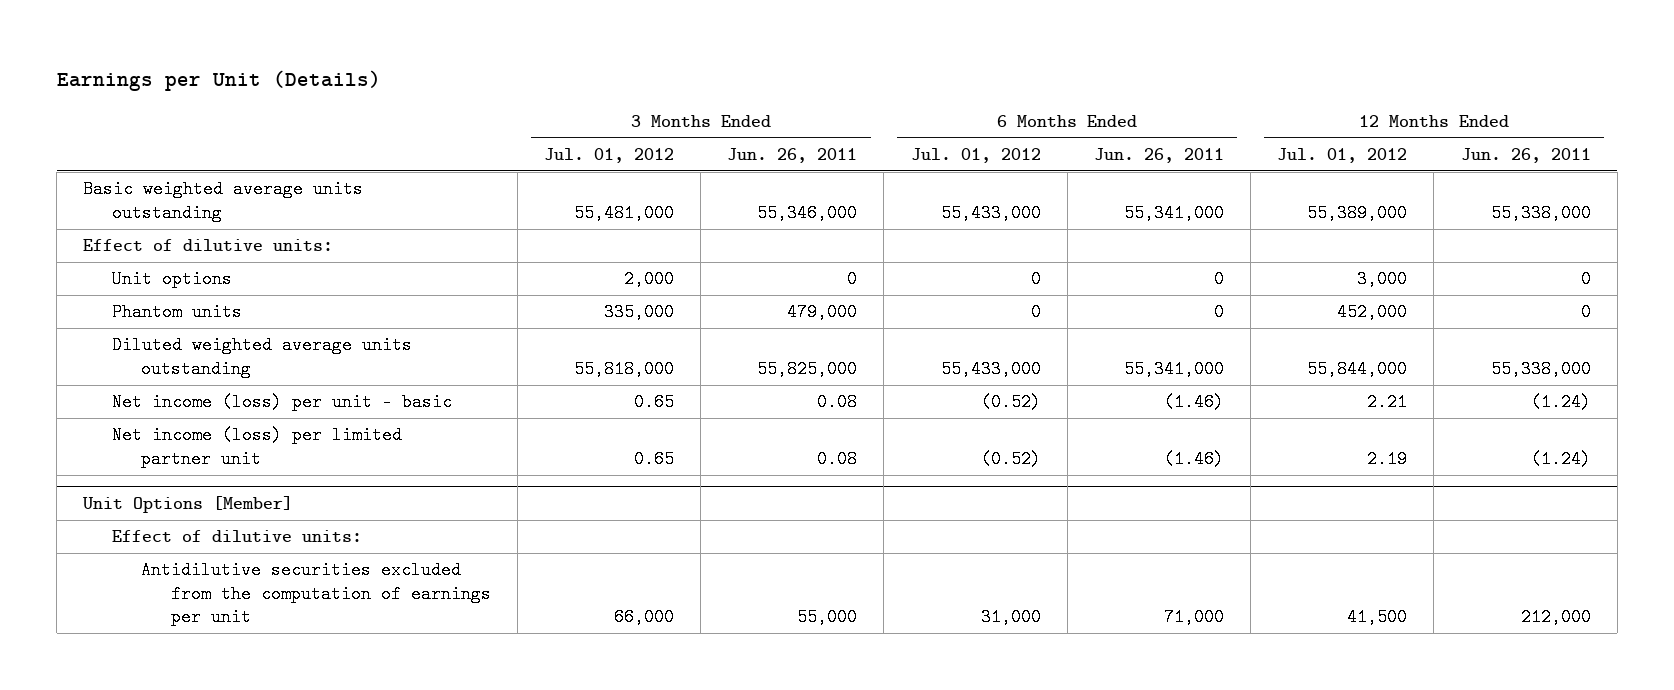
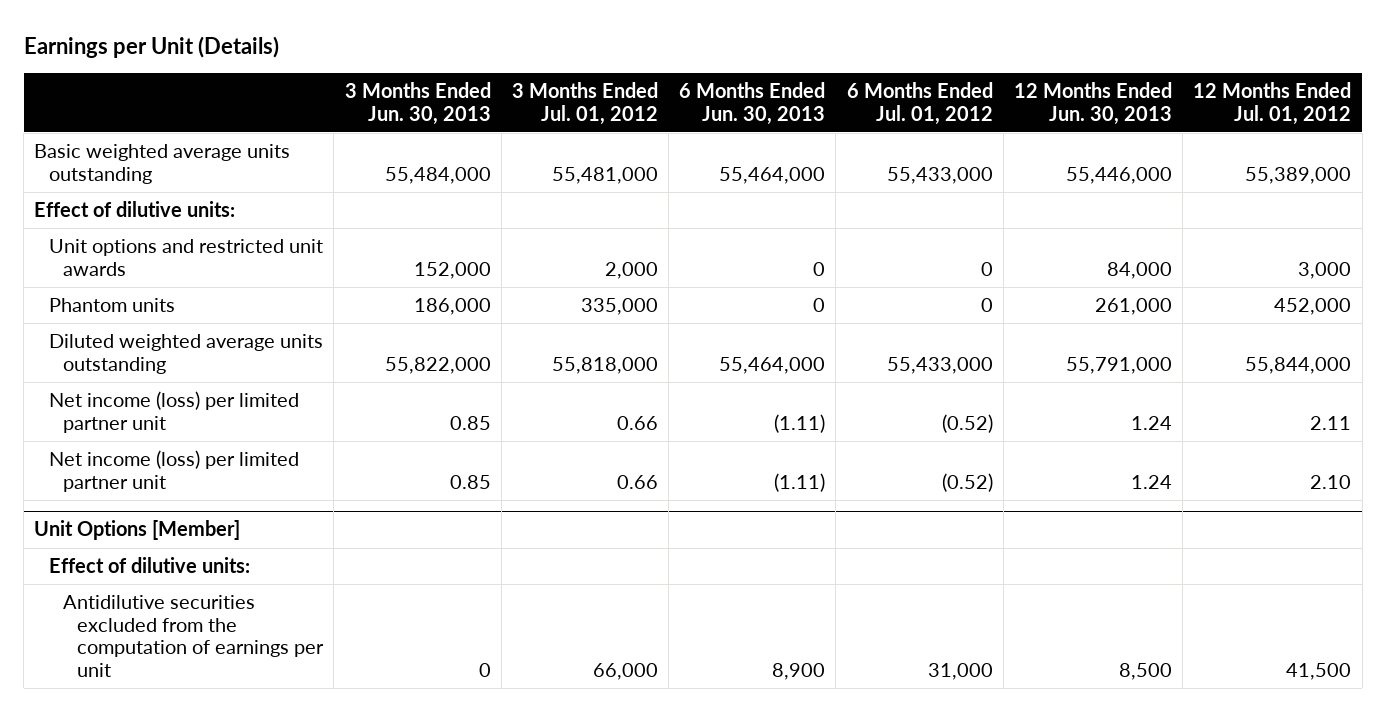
[727,147,858,163] Jun. 26, 2011 -> none
[1093,147,1224,163] Jun. 26, 2011 -> none
[1460,147,1591,163] Jun. 26, 2011 -> none
none -> [344,82,491,125] 3 Months Ended Jun. 30, 2013
none -> [679,82,826,125] 6 Months Ended Jun. 30, 2013
none -> [1014,82,1173,125] 12 Months Ended Jun. 30, 2013
[112,270,233,289] Unit options -> [48,239,323,276] Unit options and restricted unit awards
[112,393,453,412] Net income (loss) per unit - basic -> [48,391,299,433] Net income (loss) per limited partner unit
[633,393,674,412] 0.65 -> [616,415,658,430] 0.66
[1367,393,1408,412] 2.21 -> [1310,415,1352,430] 2.11
[633,449,674,468] 0.65 -> [616,474,658,489] 0.66
[1367,449,1408,468] 2.19 -> [1310,474,1352,489] 2.10

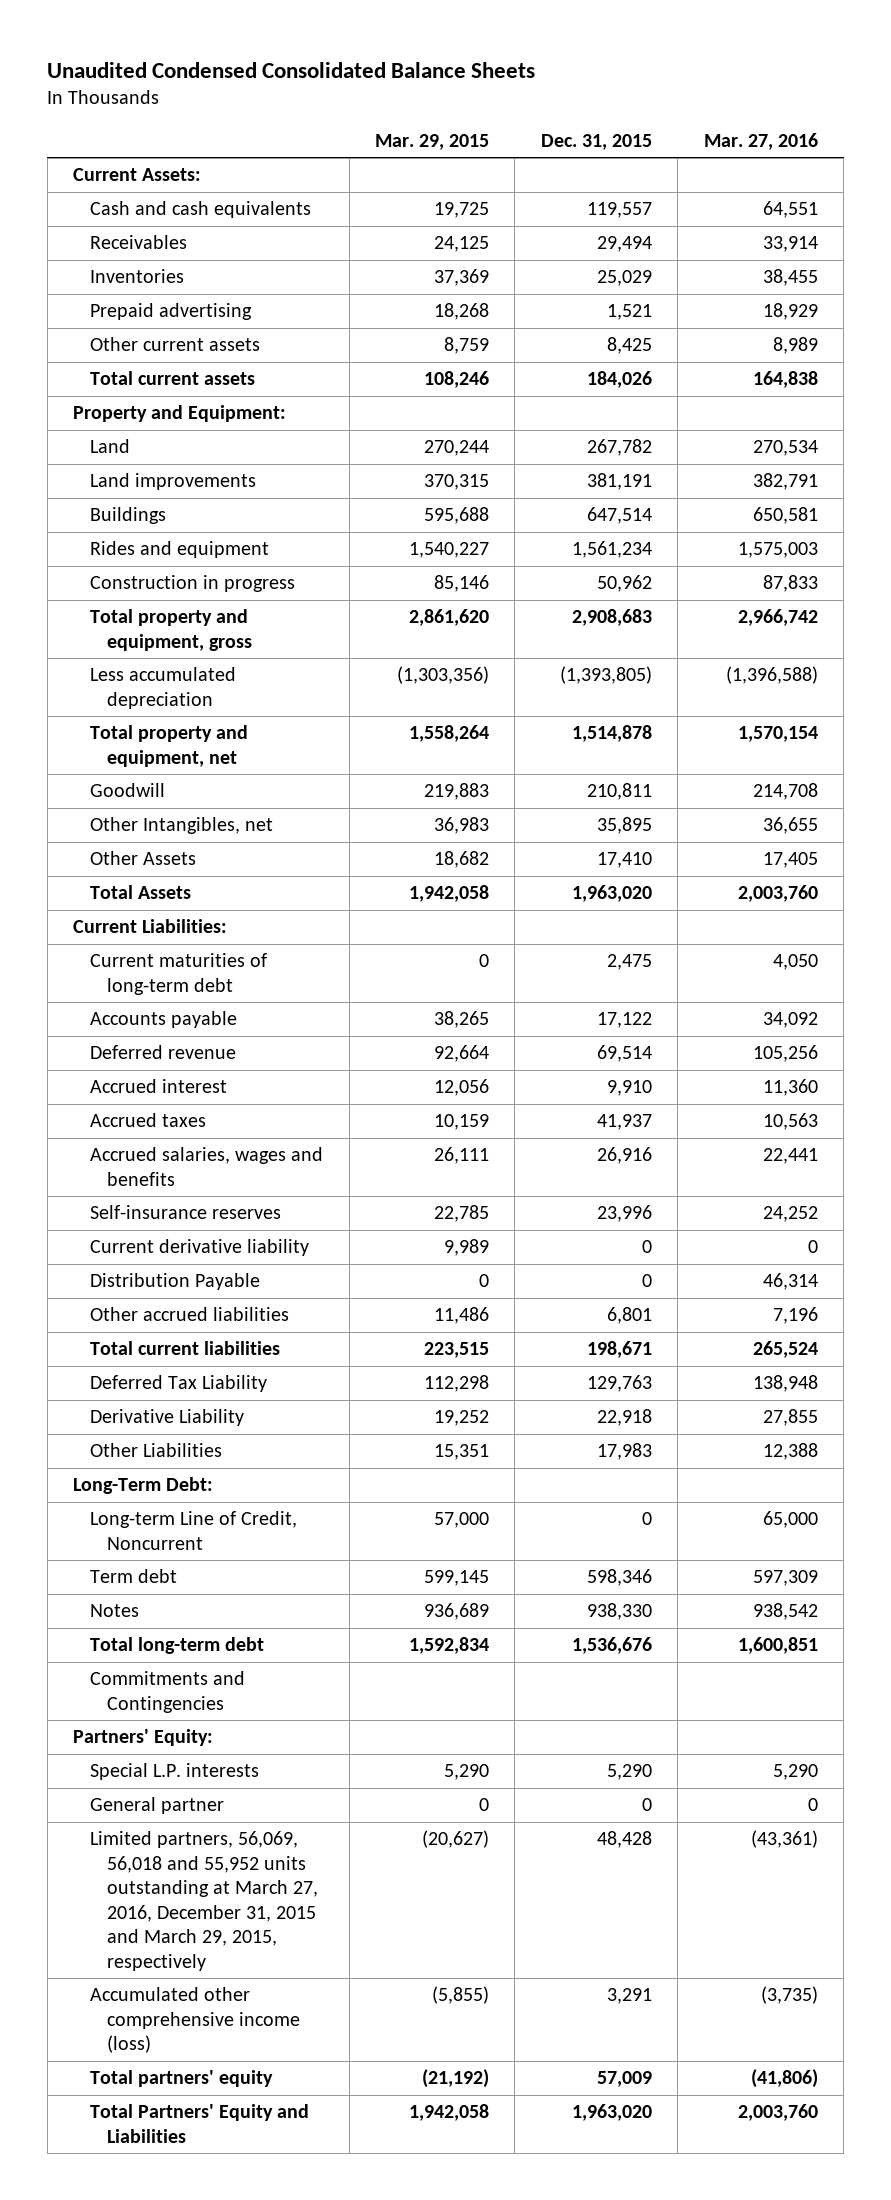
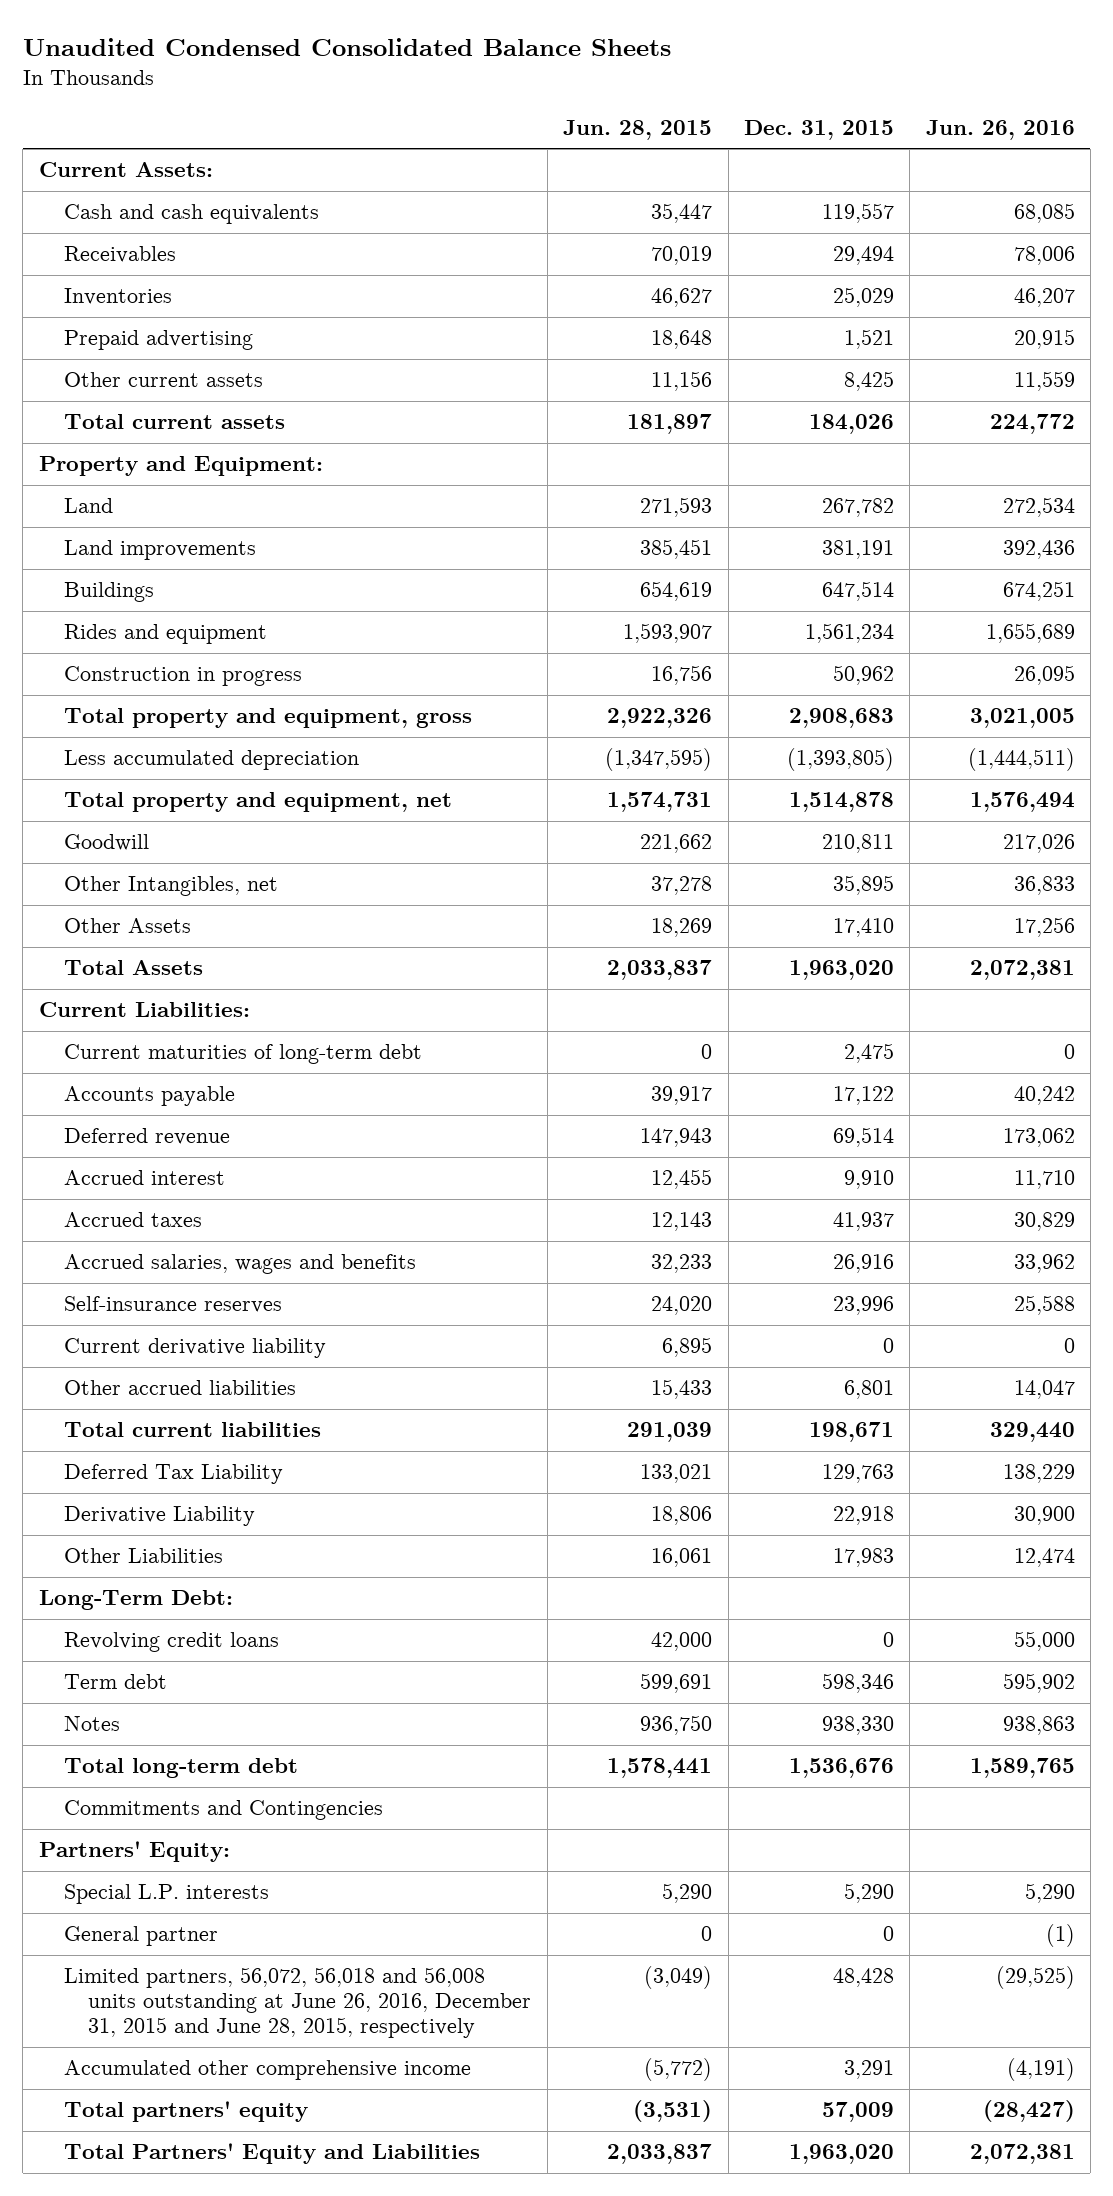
[374,133,489,150] Mar. 29, 2015 -> none
[703,132,818,150] Mar. 27, 2016 -> none
none -> [563,119,713,140] Jun. 28, 2015
none -> [925,119,1075,140] Jun. 26, 2016
[90,1273,261,1291] Distribution Payable -> none
[90,1511,298,1550] Long-term Line of Credit, Noncurrent -> [63,1632,279,1653] Revolving credit loans
[90,1831,318,1971] Limited partners, 56,069, 56,018 and 55,952 units outstanding at March 27, 2016, December 31, 2015 and March 29, 2015, respectively -> [63,1967,532,2039] Limited partners, 56,072, 56,018 and 56,008 units outstanding at June 26, 2016, December 31, 2015 and June 28, 2015, respectively
[90,1987,300,2054] Accumulated other comprehensive income (loss) -> [63,2060,471,2081] Accumulated other comprehensive income

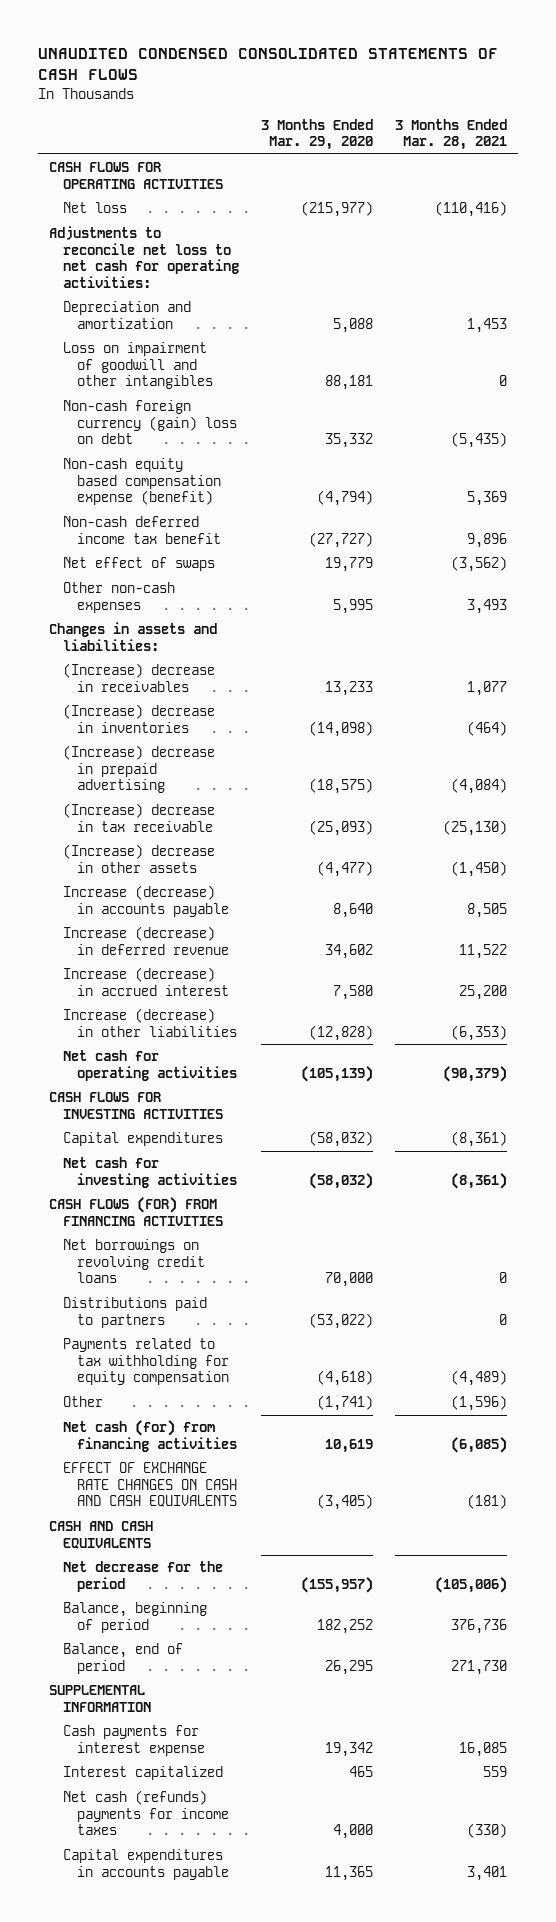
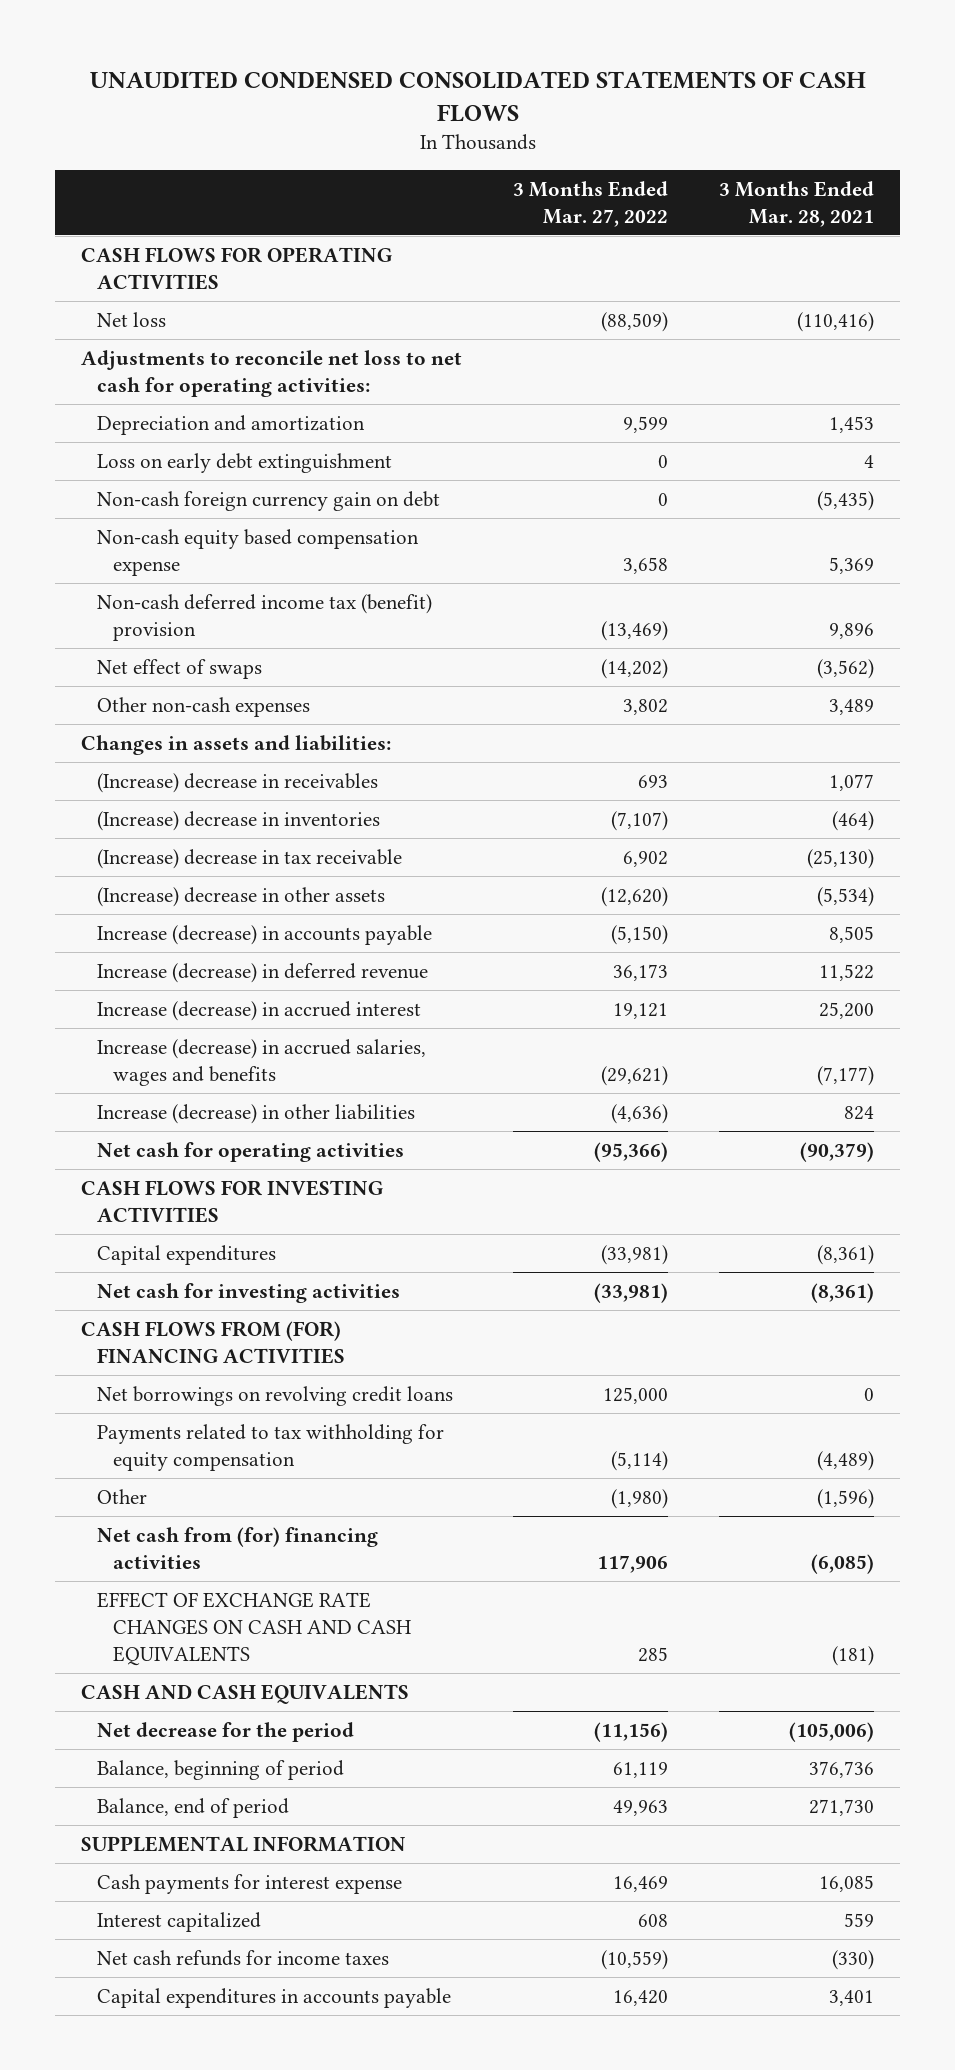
[260,118,373,151] 3 Months Ended Mar. 29, 2020 -> none
none -> [513,180,669,228] 3 Months Ended Mar. 27, 2022
[62,342,213,390] Loss on impairment of goodwill and other intangibles -> none
none -> [96,452,392,473] Loss on early debt extinguishment
[62,400,237,445] Non-cash foreign currency (gain) loss on debt -> [96,490,440,511] Non-cash foreign currency gain on debt
[62,458,221,506] Non-cash equity based compensation expense (benefit) -> [96,528,419,576] Non-cash equity based compensation expense
[62,516,221,544] Non-cash deferred income tax benefit -> [96,593,432,641] Non-cash deferred income tax (benefit) provision
[466,598,507,614] 3,493 -> [829,698,875,715] 3,489
[62,745,215,794] (Increase) decrease in prepaid advertising -> none
[450,860,507,877] (1,450) -> [817,886,875,907] (5,534)
none -> [96,1038,426,1086] Increase (decrease) in accrued salaries, wages and benefits
[450,1024,507,1041] (6,353) -> [844,1105,875,1120] 824
[49,1197,223,1226] CASH FLOWS (FOR) FROM FINANCING ACTIVITIES -> [80,1320,345,1364] CASH FLOWS FROM (FOR) FINANCING ACTIVITIES
[62,1297,207,1328] Distributions paid to partners -> none
[62,1420,237,1452] Net cash (for) from financing activities -> [96,1526,378,1569] Net cash from (for) financing activities
[62,1790,229,1836] Net cash (refunds) payments for income taxes -> [96,1949,389,1966] Net cash refunds for income taxes

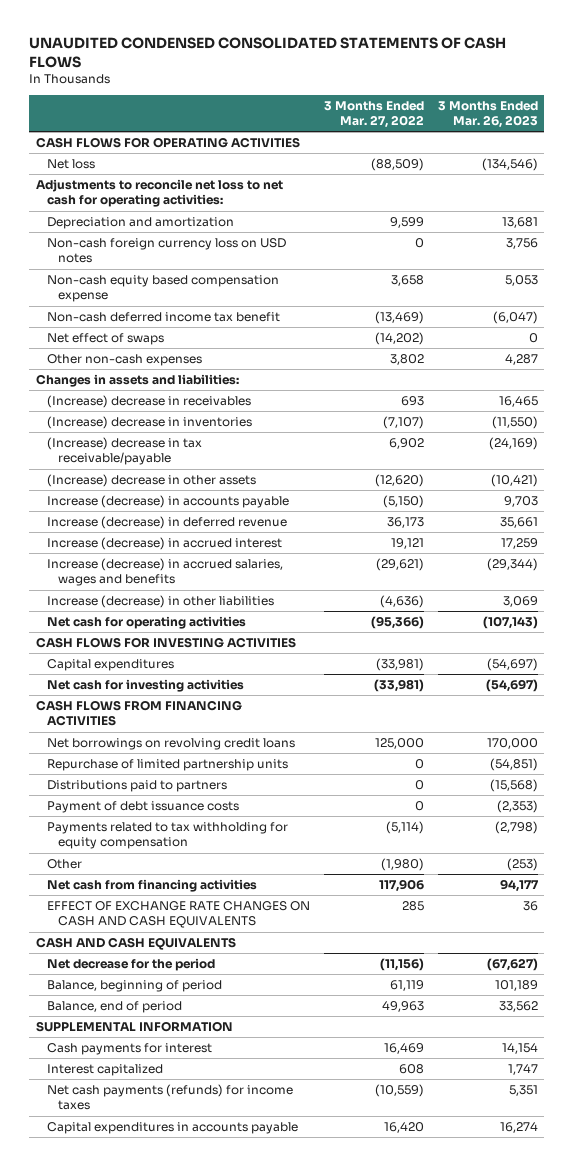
[719,180,875,228] 3 Months Ended Mar. 28, 2021 -> none
none -> [437,100,538,128] 3 Months Ended Mar. 26, 2023
[96,452,392,473] Loss on early debt extinguishment -> none
[96,490,440,511] Non-cash foreign currency gain on debt -> [47,238,287,264] Non-cash foreign currency loss on USD notes
[96,593,432,641] Non-cash deferred income tax (benefit) provision -> [47,312,281,323] Non-cash deferred income tax benefit
[96,848,402,869] (Increase) decrease in tax receivable -> [47,437,203,466] (Increase) decrease in tax receivable/payable
[80,1320,345,1364] CASH FLOWS FROM (FOR) FINANCING ACTIVITIES -> [36,700,243,727] CASH FLOWS FROM FINANCING ACTIVITIES
none -> [47,759,289,772] Repurchase of limited partnership units
none -> [47,780,228,793] Distributions paid to partners
none -> [47,801,240,814] Payment of debt issuance costs
[96,1526,378,1569] Net cash from (for) financing activities -> [47,879,258,893] Net cash from financing activities
[96,1873,402,1894] Cash payments for interest expense -> [47,1043,213,1056] Cash payments for interest
[96,1949,389,1966] Net cash refunds for income taxes -> [47,1084,294,1111] Net cash payments (refunds) for income taxes

